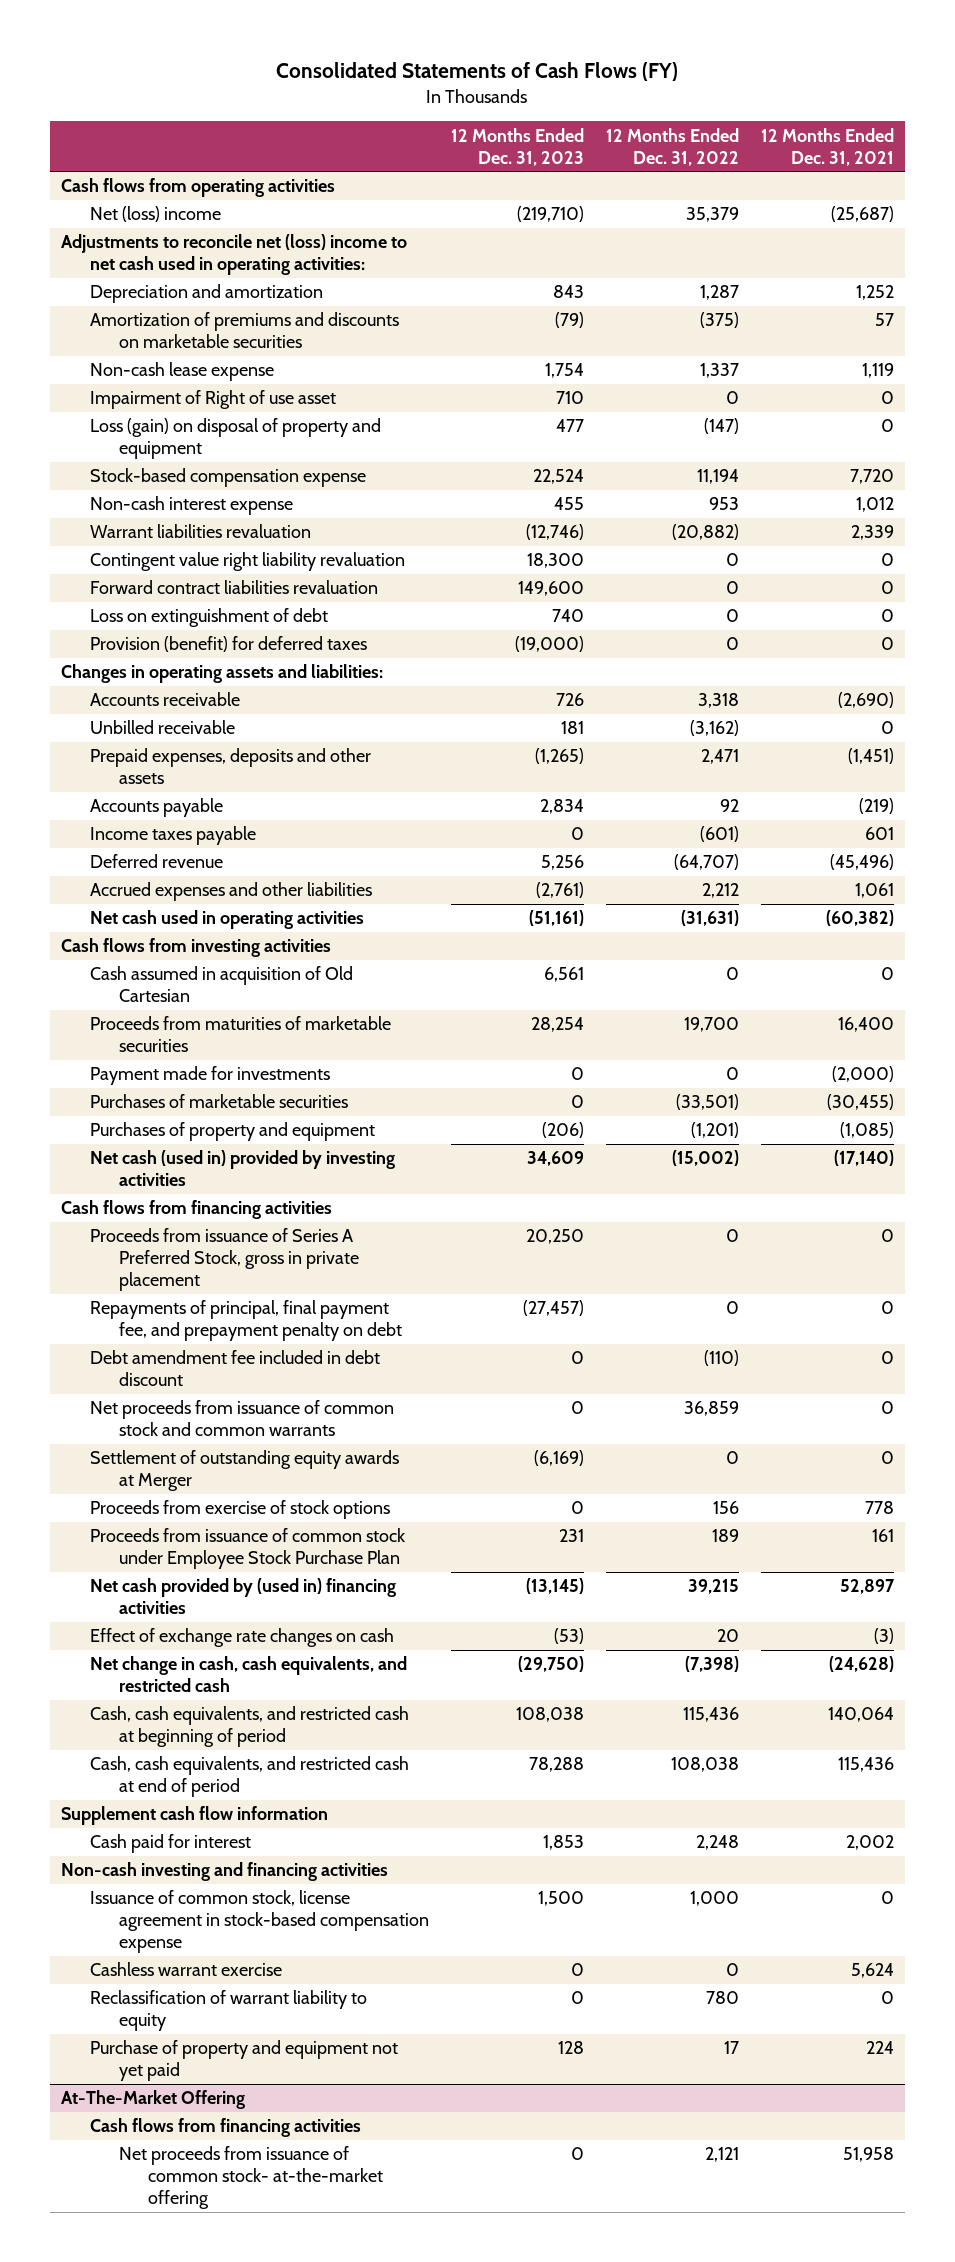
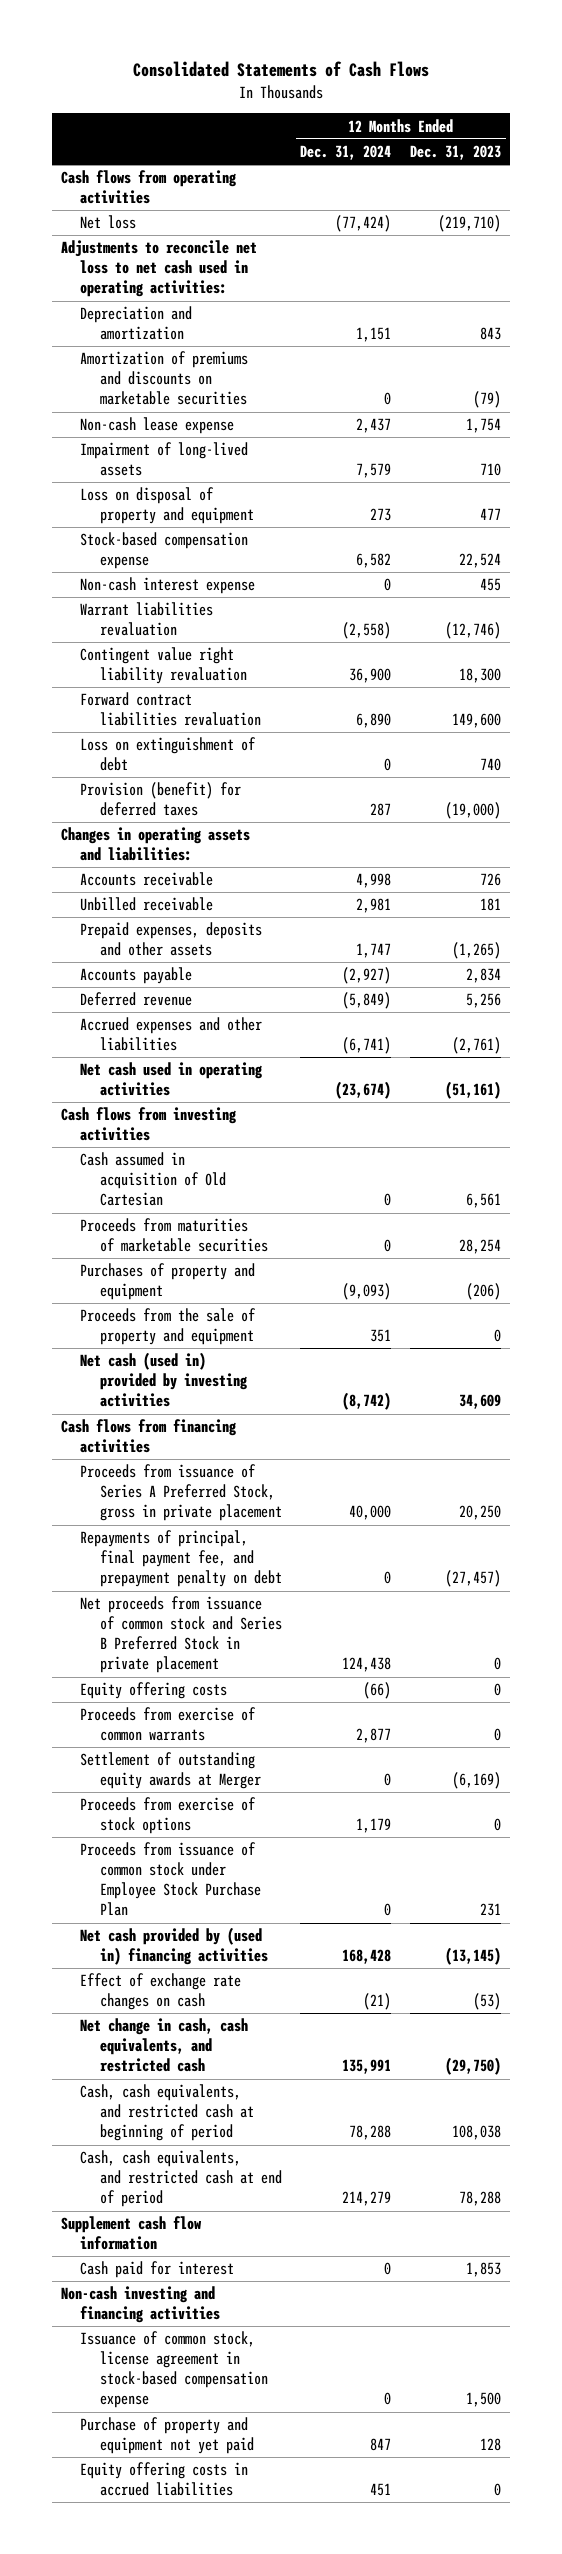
[276,62,679,82] Consolidated Statements of Cash Flows (FY) -> [133,61,430,78] Consolidated Statements of Cash Flows
[606,127,740,166] 12 Months Ended Dec. 31, 2022 -> none
[760,127,894,166] 12 Months Ended Dec. 31, 2021 -> none
none -> [300,144,392,160] Dec. 31, 2024
[90,206,222,223] Net (loss) income -> [80,215,137,230] Net loss
[60,234,407,276] Adjustments to reconcile net (loss) income to net cash used in operating activities: -> [60,240,257,298] Adjustments to reconcile net loss to net cash used in operating activities:
[90,390,337,410] Impairment of Right of use asset -> none
none -> [80,442,249,477] Impairment of long-lived assets
[90,418,382,460] Loss (gain) on disposal of property and equipment -> [80,487,254,525] Loss on disposal of property and equipment
[90,826,257,846] Income taxes payable -> none
[90,1066,331,1086] Payment made for investments -> none
[90,1094,349,1109] Purchases of marketable securities -> none
none -> [80,1308,257,1346] Proceeds from the sale of property and equipment
[90,1350,381,1387] Debt amendment fee included in debt discount -> none
[90,1400,395,1437] Net proceeds from issuance of common stock and common warrants -> [80,1596,282,1674] Net proceeds from issuance of common stock and Series B Preferred Stock in private placement
none -> [80,1682,228,1700] Equity offering costs
none -> [80,1707,257,1742] Proceeds from exercise of common warrants
[90,1962,283,1977] Cashless warrant exercise -> none
[90,1990,368,2032] Reclassification of warrant liability to equity -> none
[60,2090,245,2110] At-The-Market Offering -> none
[90,2118,362,2138] Cash flows from financing activities -> none
[119,2146,384,2210] Net proceeds from issuance of common stock- at-the-market offering -> none
none -> [80,2462,249,2497] Equity offering costs in accrued liabilities

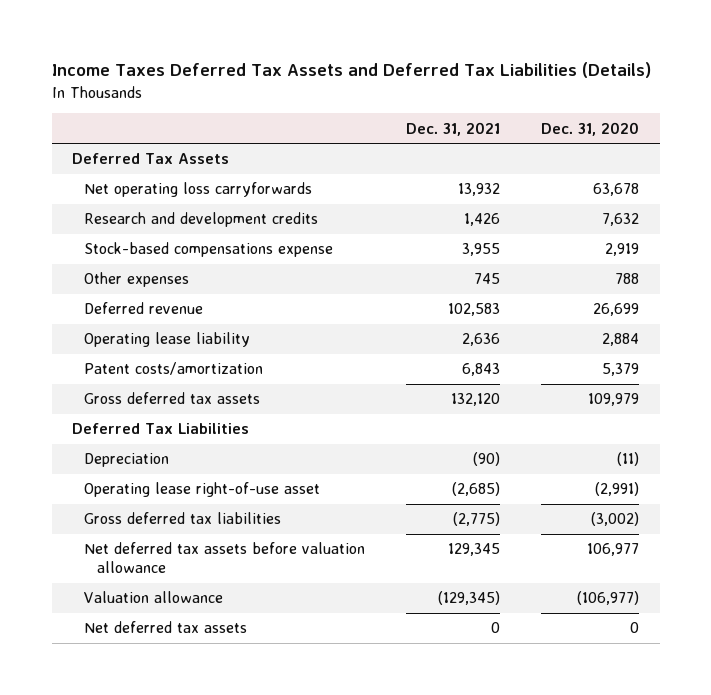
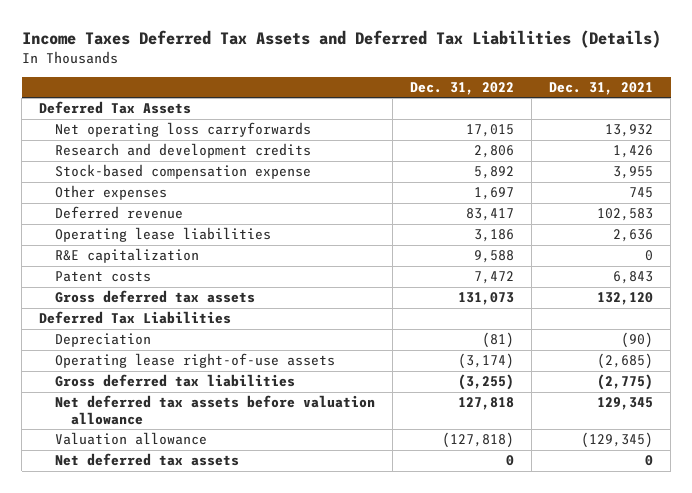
[541,121,640,136] Dec. 31, 2020 -> none
none -> [410,82,515,96] Dec. 31, 2022
[84,242,334,258] Stock-based compensations expense -> [54,164,311,180] Stock-based compensation expense
[84,332,251,348] Operating lease liability -> [54,227,271,243] Operating lease liabilities
none -> [54,248,199,264] R&E capitalization
[84,362,264,376] Patent costs/amortization -> [54,271,151,283] Patent costs
[84,482,321,498] Operating lease right-of-use asset -> [54,353,335,369] Operating lease right-of-use assets

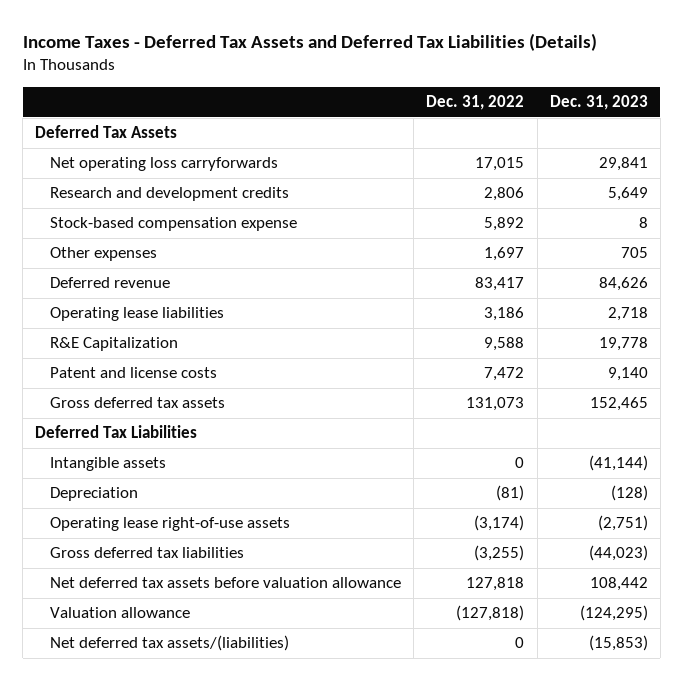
[21,29,661,48] Income Taxes Deferred Tax Assets and Deferred Tax Liabilities (Details) -> [22,33,597,52] Income Taxes - Deferred Tax Assets and Deferred Tax Liabilities (Details)
[549,82,654,96] Dec. 31, 2021 -> none
none -> [549,95,648,111] Dec. 31, 2023
[54,248,199,264] R&E capitalization -> [50,337,179,352] R&E Capitalization
[54,271,151,283] Patent costs -> [50,367,218,379] Patent and license costs
none -> [50,457,167,472] Intangible assets
[54,453,239,467] Net deferred tax assets -> [50,635,290,652] Net deferred tax assets/(liabilities)

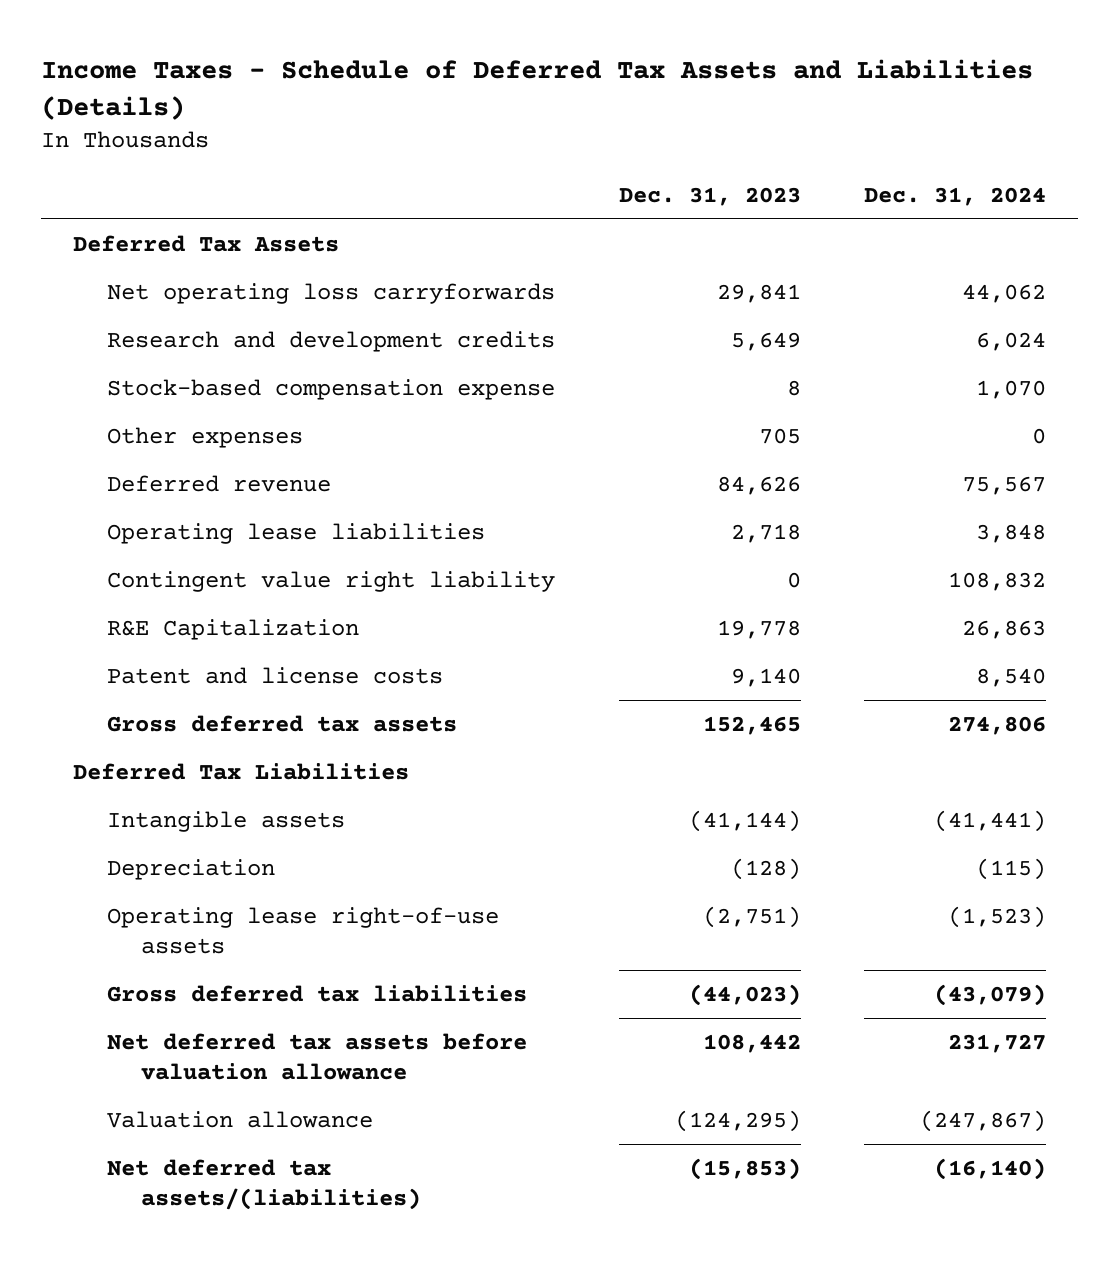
[22,33,597,52] Income Taxes - Deferred Tax Assets and Deferred Tax Liabilities (Details) -> [40,58,1033,120] Income Taxes - Schedule of Deferred Tax Assets and Liabilities (Details)
[426,95,525,111] Dec. 31, 2022 -> none
none -> [864,186,1047,206] Dec. 31, 2024
none -> [106,570,555,592] Contingent value right liability

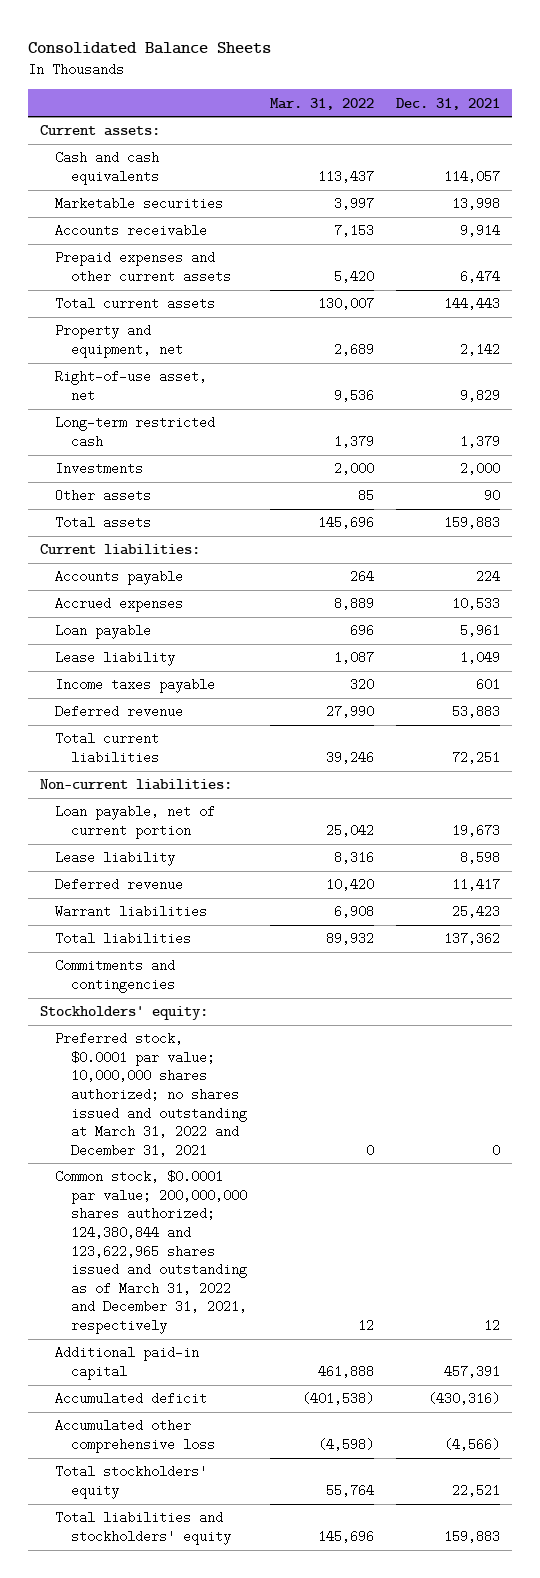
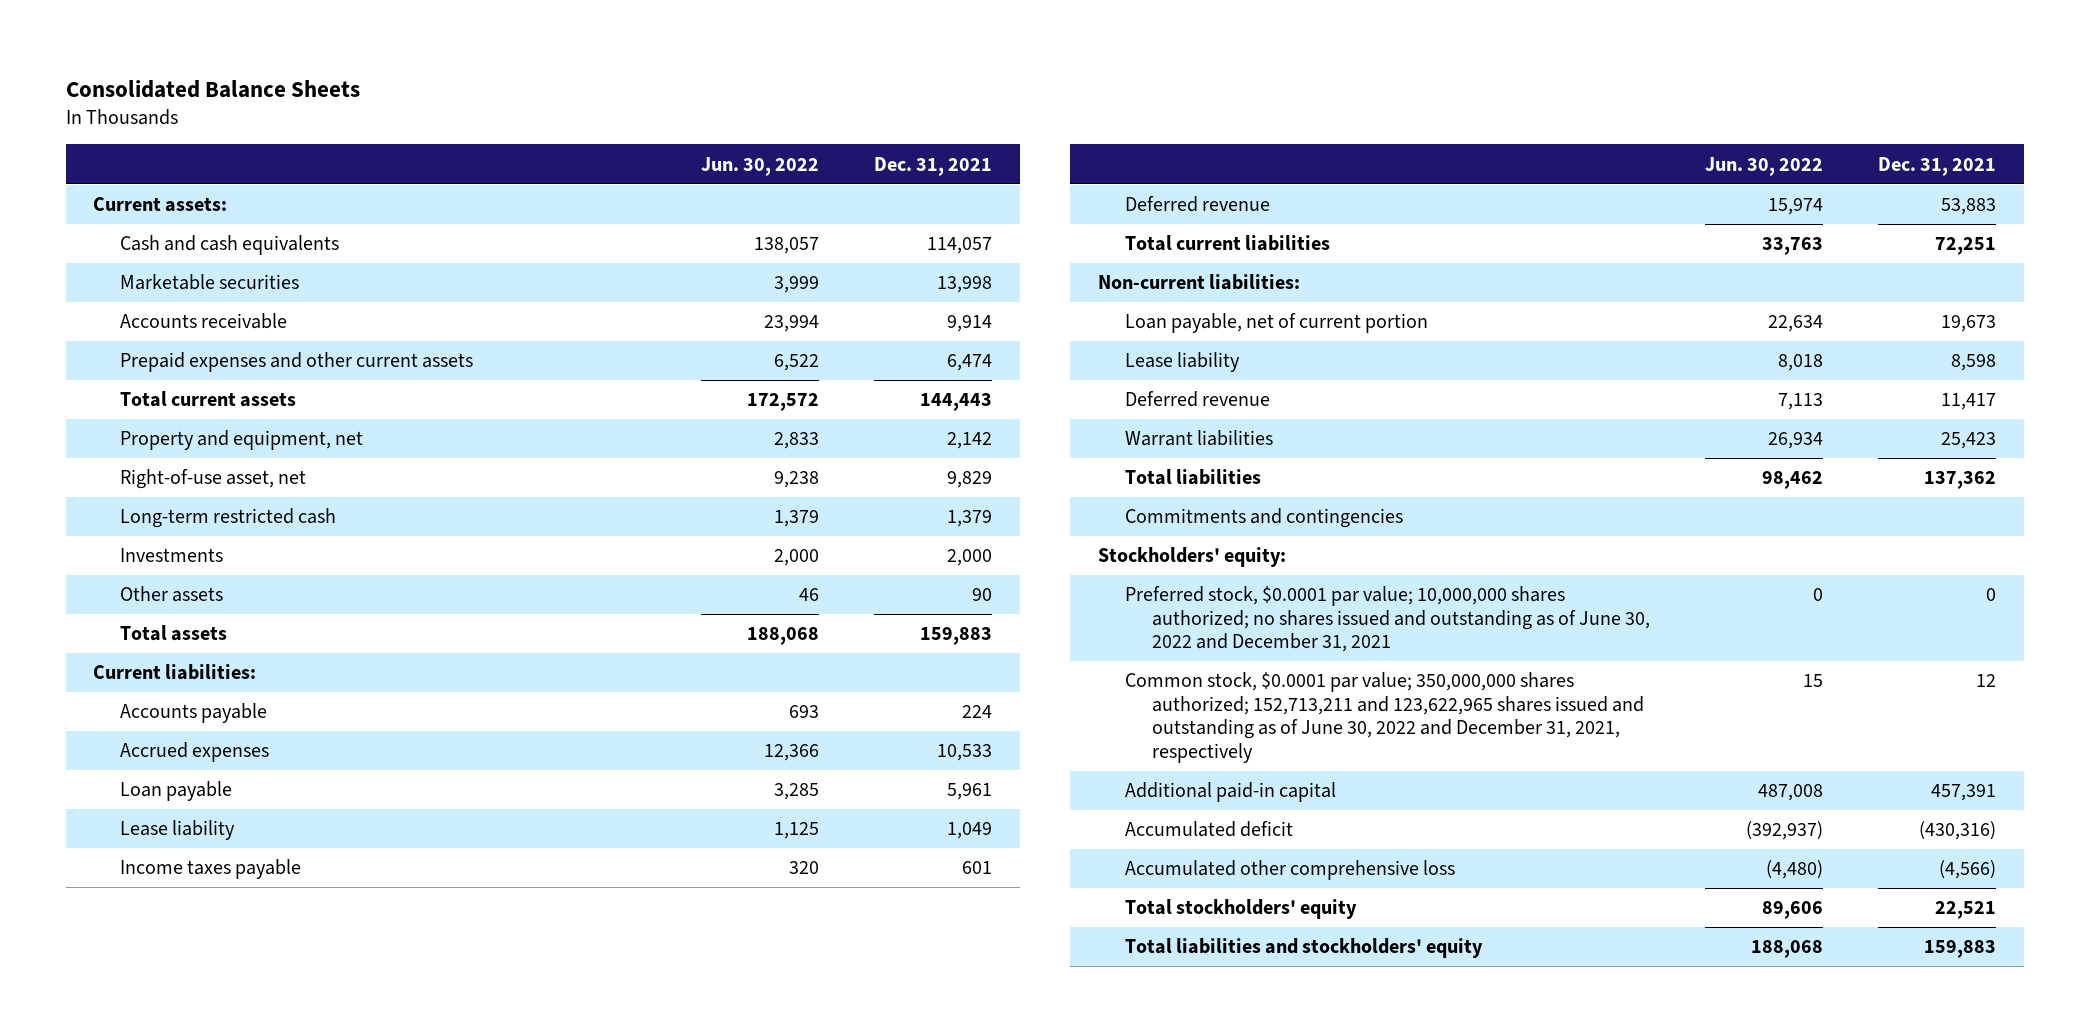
[269,97,374,110] Mar. 31, 2022 -> none
none -> [700,156,819,176] Jun. 30, 2022
[55,1032,247,1157] Preferred stock, $0.0001 par value; 10,000,000 shares authorized; no shares issued and outstanding at March 31, 2022 and December 31, 2021 -> [1124,586,1650,653] Preferred stock, $0.0001 par value; 10,000,000 shares authorized; no shares issued and outstanding as of June 30, 2022 and December 31, 2021
[55,1170,247,1334] Common stock, $0.0001 par value; 200,000,000 shares authorized; 124,380,844 and 123,622,965 shares issued and outstanding as of March 31, 2022 and December 31, 2021, respectively -> [1124,672,1644,763] Common stock, $0.0001 par value; 350,000,000 shares authorized; 152,713,211 and 123,622,965 shares issued and outstanding as of June 30, 2022 and December 31, 2021, respectively

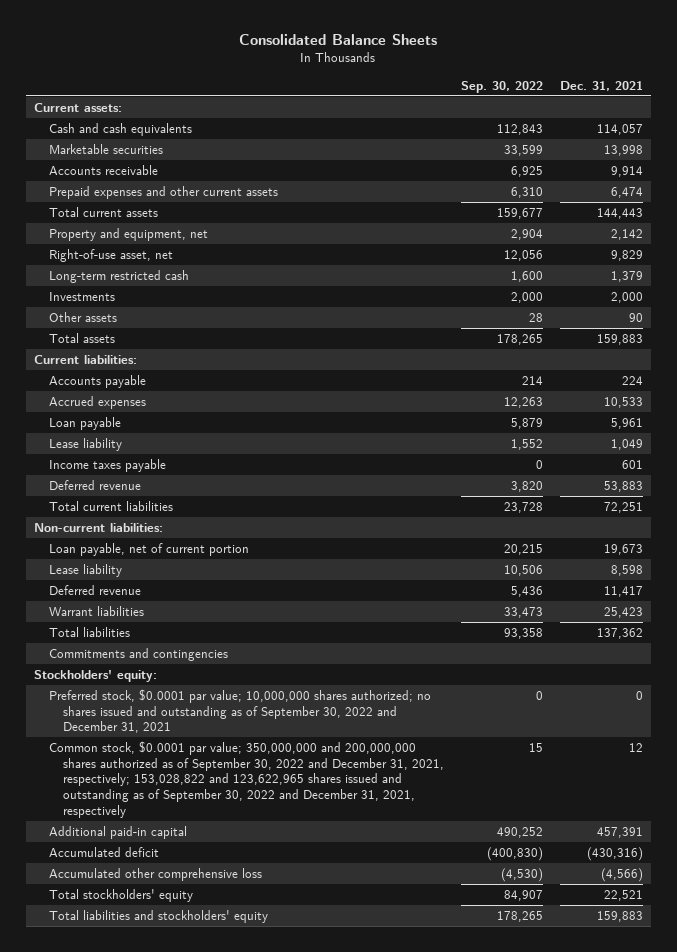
[700,156,819,176] Jun. 30, 2022 -> none
none -> [460,80,543,93] Sep. 30, 2022
[1124,586,1650,653] Preferred stock, $0.0001 par value; 10,000,000 shares authorized; no shares issued and outstanding as of June 30, 2022 and December 31, 2021 -> [48,688,431,734] Preferred stock, $0.0001 par value; 10,000,000 shares authorized; no shares issued and outstanding as of September 30, 2022 and December 31, 2021
[1124,672,1644,763] Common stock, $0.0001 par value; 350,000,000 shares authorized; 152,713,211 and 123,622,965 shares issued and outstanding as of June 30, 2022 and December 31, 2021, respectively -> [48,740,445,818] Common stock, $0.0001 par value; 350,000,000 and 200,000,000 shares authorized as of September 30, 2022 and December 31, 2021, respectively; 153,028,822 and 123,622,965 shares issued and outstanding as of September 30, 2022 and December 31, 2021, respectively

